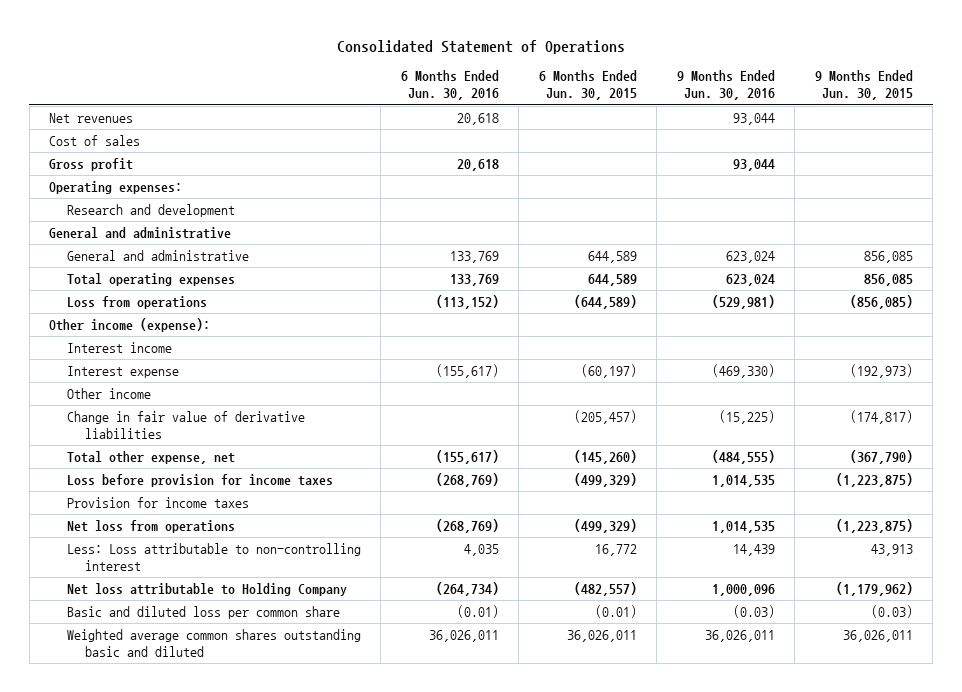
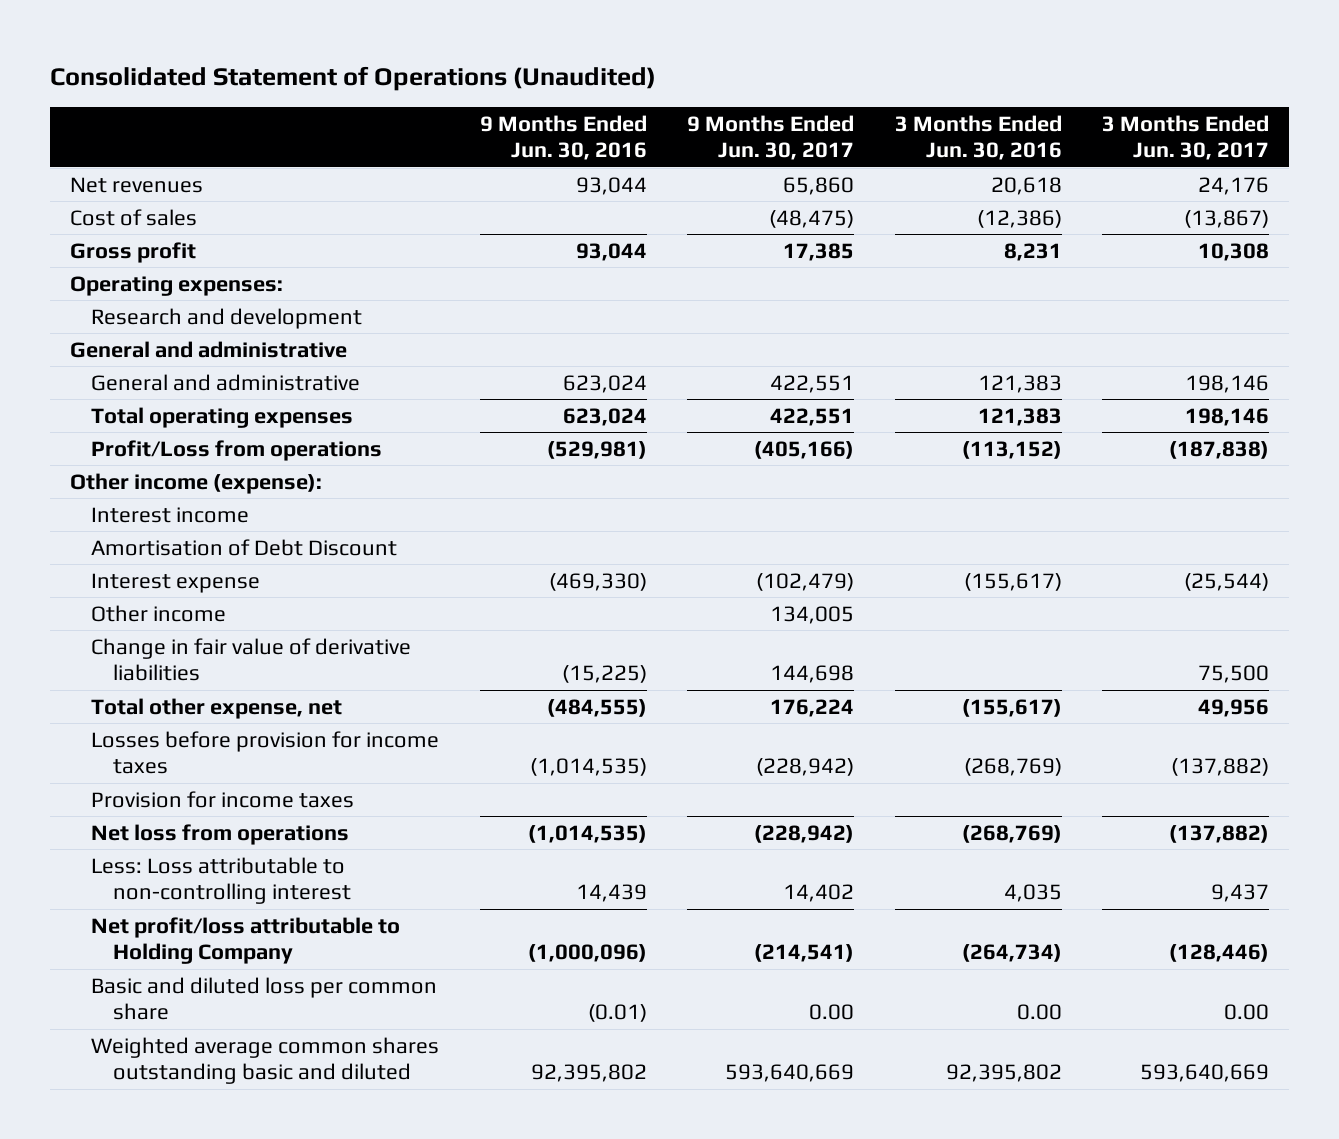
[337,39,626,54] Consolidated Statement of Operations -> [50,65,657,91] Consolidated Statement of Operations (Unaudited)
[400,69,499,101] 6 Months Ended Jun. 30, 2016 -> none
[538,69,637,101] 6 Months Ended Jun. 30, 2015 -> none
[814,69,913,101] 9 Months Ended Jun. 30, 2015 -> none
none -> [687,114,855,161] 9 Months Ended Jun. 30, 2017
none -> [894,114,1062,161] 3 Months Ended Jun. 30, 2016
none -> [1102,114,1270,161] 3 Months Ended Jun. 30, 2017
[66,295,207,309] Loss from operations -> [91,439,383,461] Profit/Loss from operations
none -> [91,538,398,556] Amortisation of Debt Discount
[66,473,333,487] Loss before provision for income taxes -> [91,730,440,775] Losses before provision for income taxes
[711,474,775,487] 1,014,535 -> [529,758,647,777] (1,014,535)
[711,520,775,533] 1,014,535 -> [527,824,647,843] (1,014,535)
[66,582,347,596] Net loss attributable to Holding Company -> [91,916,401,965] Net profit/loss attributable to Holding Company
[711,583,775,596] 1,000,096 -> [527,944,647,963] (1,000,096)
[732,604,775,618] (0.03) -> [587,1004,647,1023] (0.01)
[704,629,775,642] 36,026,011 -> [530,1064,647,1083] 92,395,802

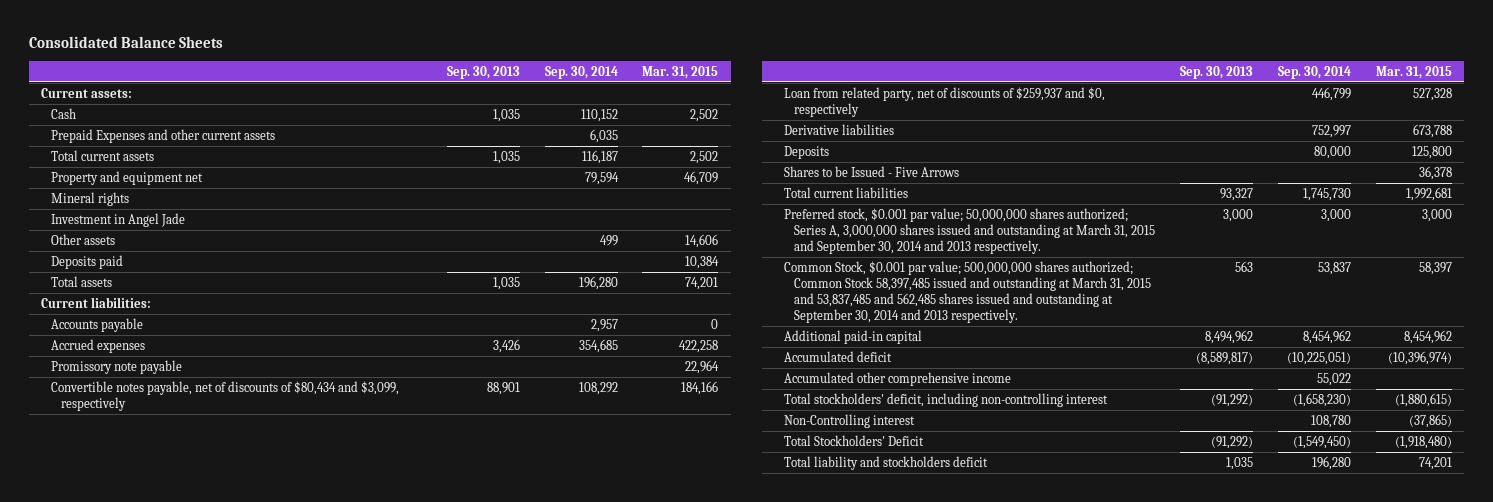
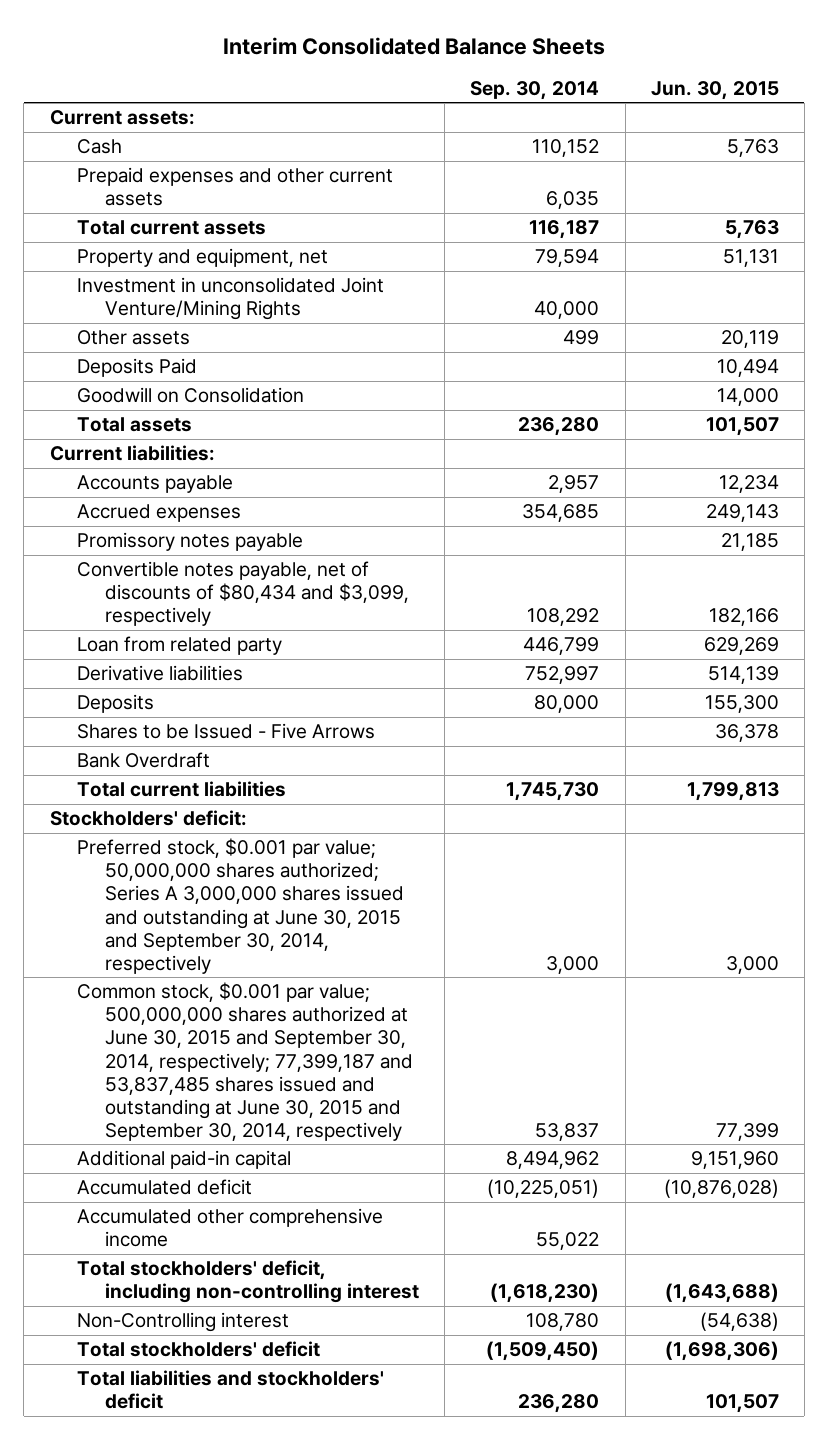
[28,36,223,49] Consolidated Balance Sheets -> [223,36,606,55] Interim Consolidated Balance Sheets
[447,65,521,79] Sep. 30, 2013 -> none
[642,65,719,79] Mar. 31, 2015 -> none
none -> [650,80,779,100] Jun. 30, 2015
[51,128,276,143] Prepaid Expenses and other current assets -> [77,167,394,207] Prepaid expenses and other current assets
[51,191,130,206] Mineral rights -> none
[51,212,186,227] Investment in Angel Jade -> none
[51,170,204,185] Property and equipment net -> [77,248,329,268] Property and equipment, net
none -> [77,277,385,321] Investment in unconsolidated Joint Venture/Mining Rights
[51,254,124,269] Deposits paid -> [77,358,198,378] Deposits Paid
none -> [77,387,305,404] Goodwill on Consolidation
[578,275,618,290] 196,280 -> [518,417,600,437] 236,280
[51,359,183,374] Promissory note payable -> [77,532,304,552] Promissory notes payable
[784,86,1106,117] Loan from related party, net of discounts of $259,937 and $0, respectively -> [77,636,283,656] Loan from related party
none -> [77,752,211,769] Bank Overdraft
none -> [49,810,247,827] Stockholders' deficit:
[784,207,1156,255] Preferred stock, $0.001 par value; 50,000,000 shares authorized; Series A, 3,000,000 shares issued and outstanding at March 31, 2015 and September 30, 2014 and 2013 respectively. -> [77,838,404,974] Preferred stock, $0.001 par value; 50,000,000 shares authorized; Series A 3,000,000 shares issued and outstanding at June 30, 2015 and September 30, 2014, respectively
[784,260,1152,324] Common Stock, $0.001 par value; 500,000,000 shares authorized; Common Stock 58,397,485 issued and outstanding at March 31, 2015 and 53,837,485 and 562,485 shares issued and outstanding at September 30, 2014 and 2013 respectively. -> [77,982,413,1141] Common stock, $0.001 par value; 500,000,000 shares authorized at June 30, 2015 and September 30, 2014, respectively; 77,399,187 and 53,837,485 shares issued and outstanding at June 30, 2015 and September 30, 2014, respectively
[1302,329,1351,344] 8,454,962 -> [506,1151,600,1170] 8,494,962
[1292,392,1351,407] (1,658,230) -> [490,1283,600,1304] (1,618,230)
[784,434,925,446] Total Stockholders' Deficit -> [77,1341,321,1358] Total stockholders' deficit
[1292,435,1351,449] (1,549,450) -> [486,1341,600,1362] (1,509,450)
[784,455,989,470] Total liability and stockholders deficit -> [77,1370,385,1410] Total liabilities and stockholders' deficit
[1311,455,1351,470] 196,280 -> [518,1394,600,1414] 236,280

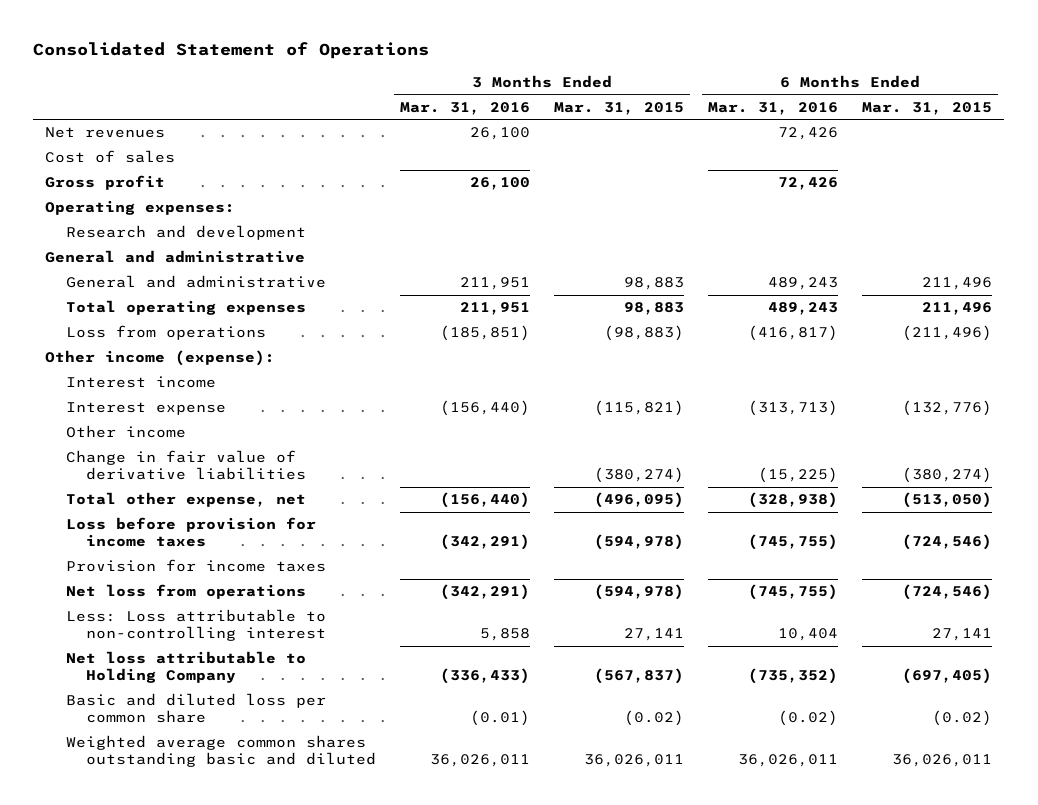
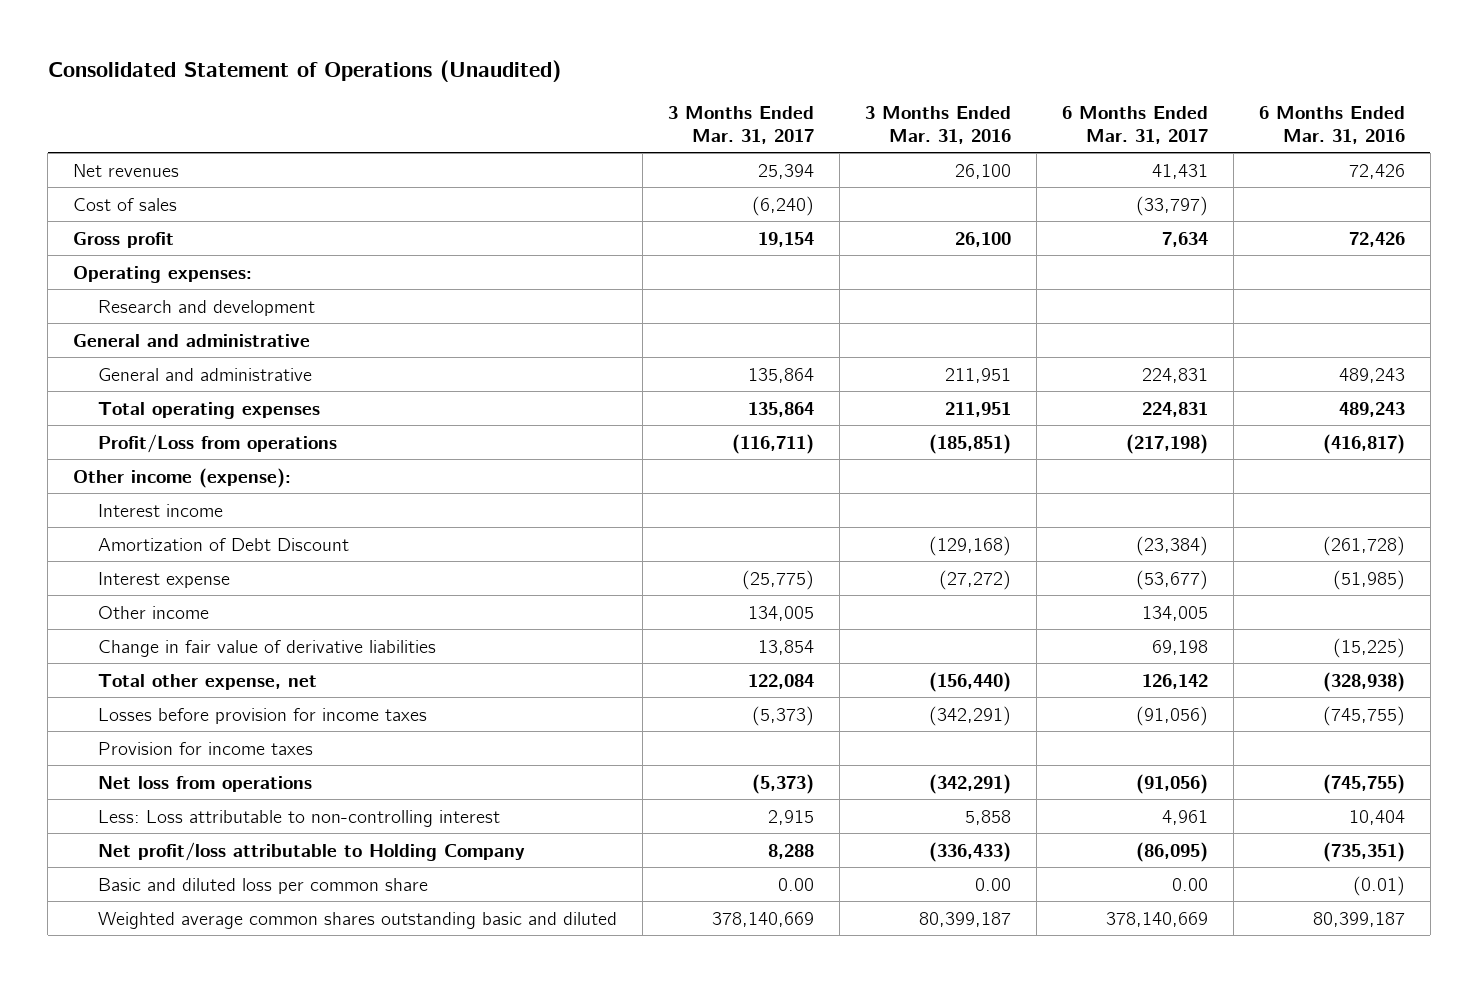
[33,42,430,60] Consolidated Statement of Operations -> [47,59,561,82] Consolidated Statement of Operations (Unaudited)
[554,101,685,115] Mar. 31, 2015 -> none
[862,101,993,115] Mar. 31, 2015 -> none
none -> [668,106,815,144] 3 Months Ended Mar. 31, 2017
none -> [1061,106,1208,144] 6 Months Ended Mar. 31, 2017
[65,325,266,341] Loss from operations -> [98,433,338,453] Profit/Loss from operations
none -> [98,537,350,551] Amortization of Debt Discount
[439,400,530,417] (156,440) -> [938,569,1011,590] (27,272)
[748,400,839,417] (313,713) -> [1332,569,1405,590] (51,985)
[65,517,316,548] Loss before provision for income taxes -> [98,707,428,724] Losses before provision for income taxes
[65,651,306,684] Net loss attributable to Holding Company -> [98,841,526,861] Net profit/loss attributable to Holding Company
[748,668,839,685] (735,352) -> [1322,841,1405,862] (735,351)
[469,710,530,727] (0.01) -> [974,877,1011,891] 0.00
[778,710,839,727] (0.02) -> [1352,875,1405,896] (0.01)
[429,754,530,768] 36,026,011 -> [918,911,1011,927] 80,399,187
[738,754,839,768] 36,026,011 -> [1312,911,1405,927] 80,399,187

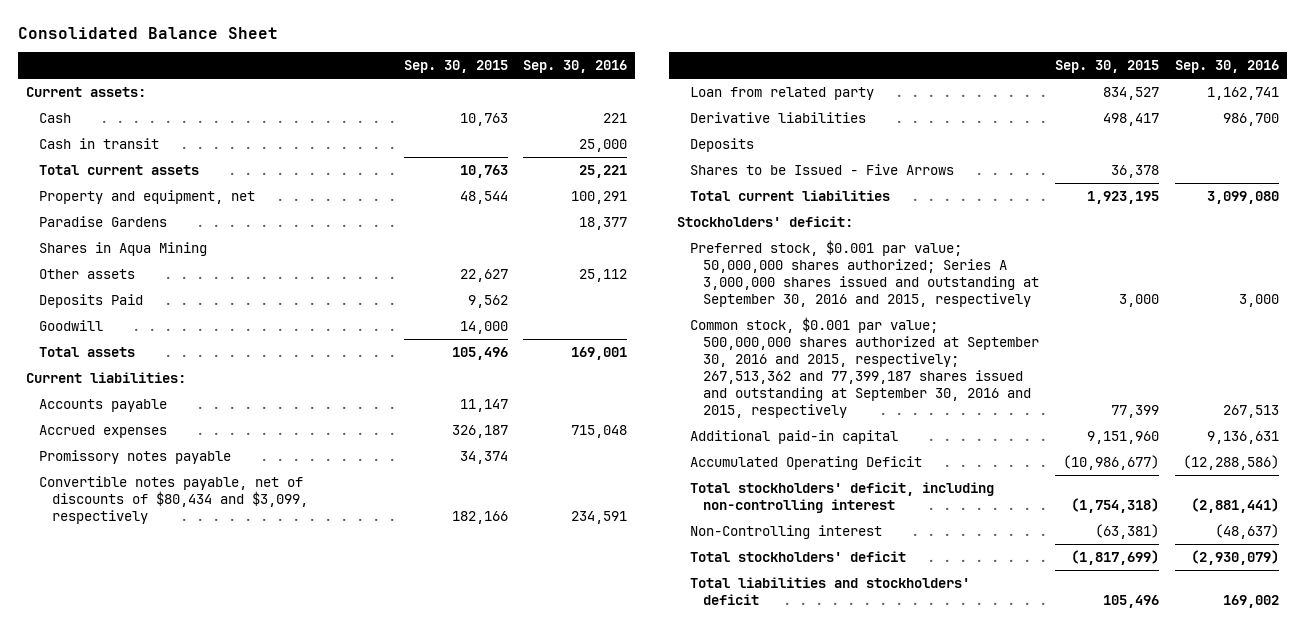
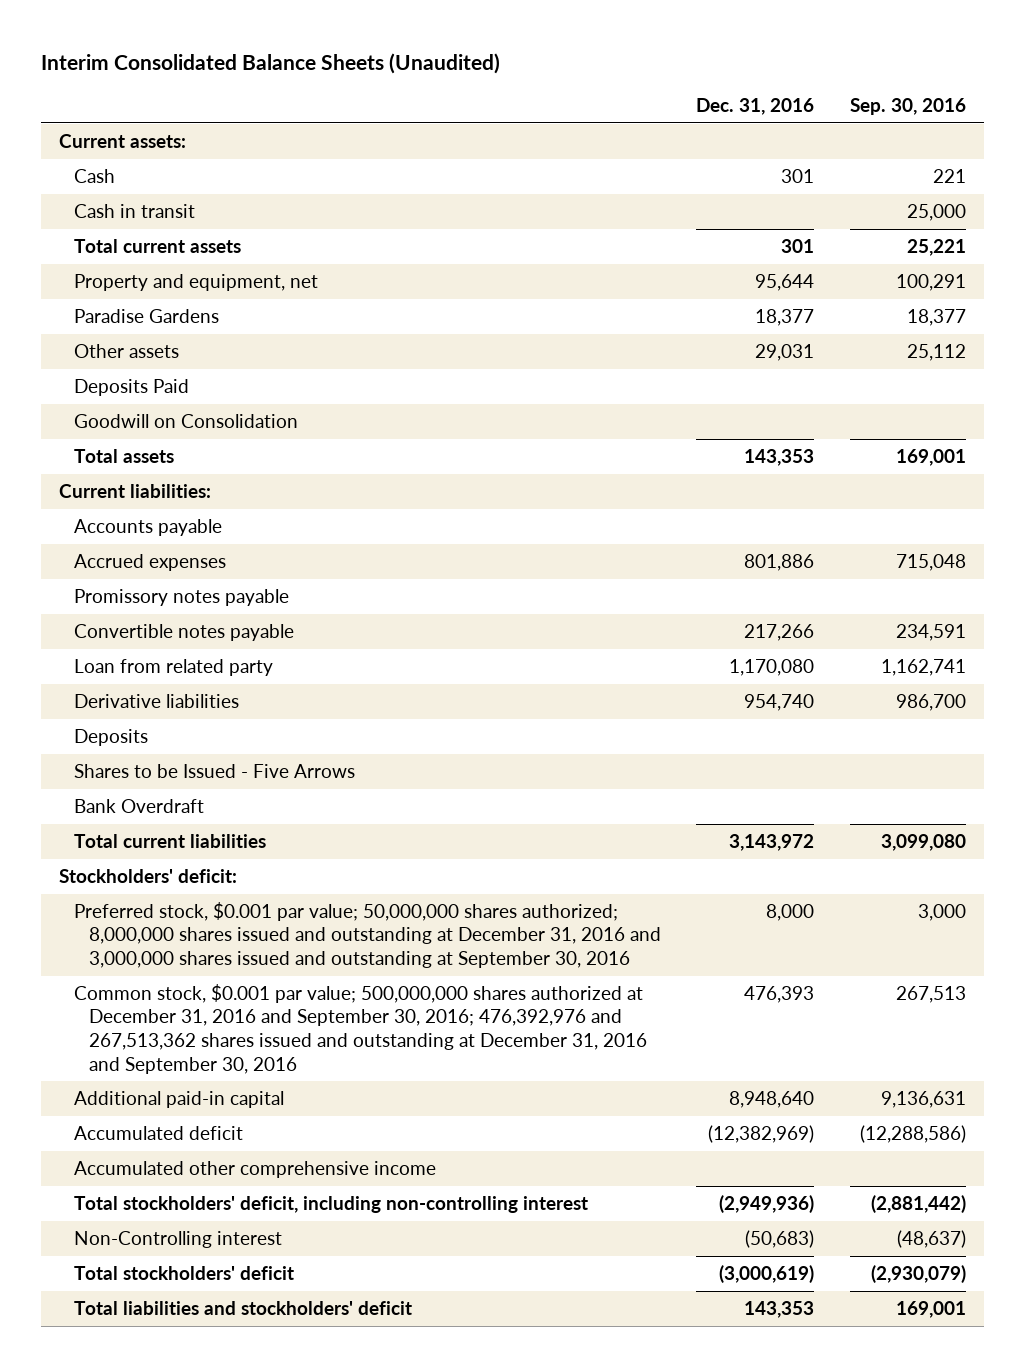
[17,26,278,39] Consolidated Balance Sheet -> [41,52,501,74] Interim Consolidated Balance Sheets (Unaudited)
[403,60,508,74] Sep. 30, 2015 -> none
none -> [696,97,815,115] Dec. 31, 2016
[38,241,207,256] Shares in Aqua Mining -> none
[38,319,103,331] Goodwill -> [73,413,298,428] Goodwill on Consolidation
[38,475,308,525] Convertible notes payable, net of discounts of $80,434 and $3,099, respectively -> [73,623,294,641] Convertible notes payable
none -> [73,798,204,813] Bank Overdraft
[689,239,1039,308] Preferred stock, $0.001 par value; 50,000,000 shares authorized; Series A 3,000,000 shares issued and outstanding at September 30, 2016 and 2015, respectively -> [73,901,661,969] Preferred stock, $0.001 par value; 50,000,000 shares authorized; 8,000,000 shares issued and outstanding at December 31, 2016 and 3,000,000 shares issued and outstanding at September 30, 2016
[689,316,1039,419] Common stock, $0.001 par value; 500,000,000 shares authorized at September 30, 2016 and 2015, respectively; 267,513,362 and 77,399,187 shares issued and outstanding at September 30, 2016 and 2015, respectively -> [73,983,647,1074] Common stock, $0.001 par value; 500,000,000 shares authorized at December 31, 2016 and September 30, 2016; 476,392,976 and 267,513,362 shares issued and outstanding at December 31, 2016 and September 30, 2016
[689,455,922,470] Accumulated Operating Deficit -> [73,1125,243,1140] Accumulated deficit
none -> [73,1160,436,1178] Accumulated other comprehensive income
[1190,498,1279,514] (2,881,441) -> [870,1194,966,1213] (2,881,442)
[1222,595,1279,609] 169,002 -> [895,1300,966,1318] 169,001

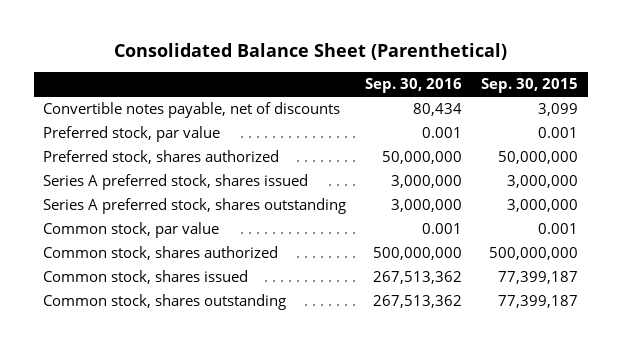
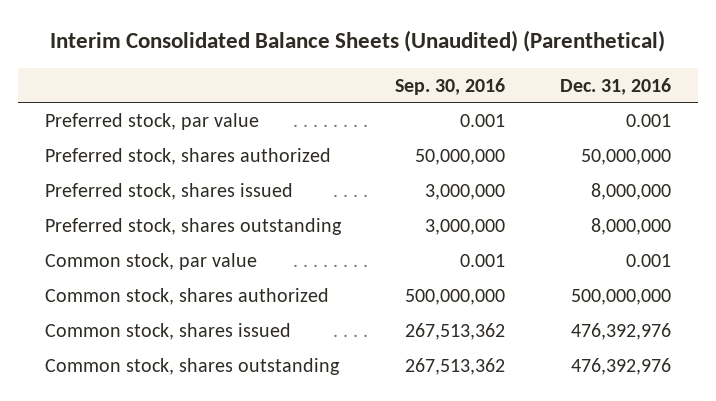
[113,43,507,61] Consolidated Balance Sheet (Parenthetical) -> [49,30,665,53] Interim Consolidated Balance Sheets (Unaudited) (Parenthetical)
[481,78,579,94] Sep. 30, 2015 -> none
none -> [559,77,671,95] Dec. 31, 2016
[43,102,341,119] Convertible notes payable, net of discounts -> none
[43,174,309,191] Series A preferred stock, shares issued -> [44,182,293,200] Preferred stock, shares issued
[43,198,347,215] Series A preferred stock, shares outstanding -> [44,217,342,235] Preferred stock, shares outstanding

